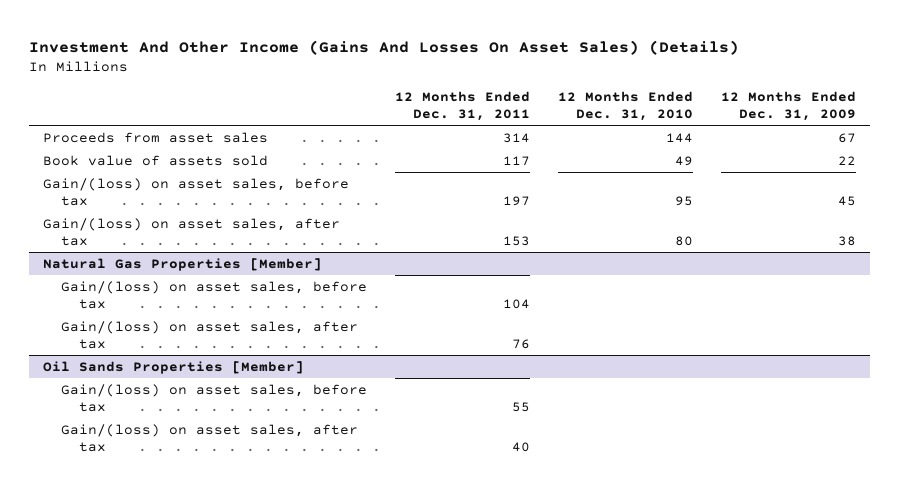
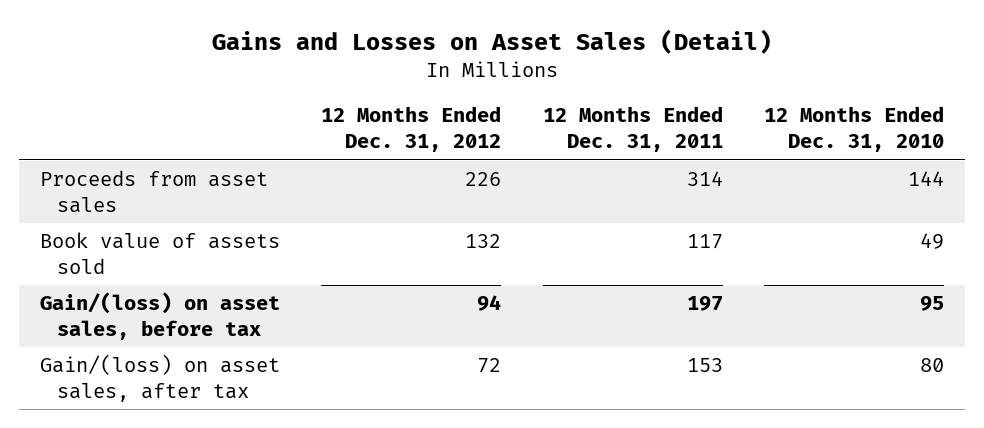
[29,39,740,55] Investment And Other Income (Gains And Losses On Asset Sales) (Details) -> [211,29,772,55] Gains and Losses on Asset Sales (Detail)
[721,91,857,122] 12 Months Ended Dec. 31, 2009 -> none
none -> [321,106,502,153] 12 Months Ended Dec. 31, 2012
[43,257,323,271] Natural Gas Properties [Member] -> none
[60,280,367,309] Gain/(loss) on asset sales, before tax -> none
[60,320,358,349] Gain/(loss) on asset sales, after tax -> none
[43,360,305,374] Oil Sands Properties [Member] -> none
[60,383,367,412] Gain/(loss) on asset sales, before tax -> none
[60,423,358,452] Gain/(loss) on asset sales, after tax -> none

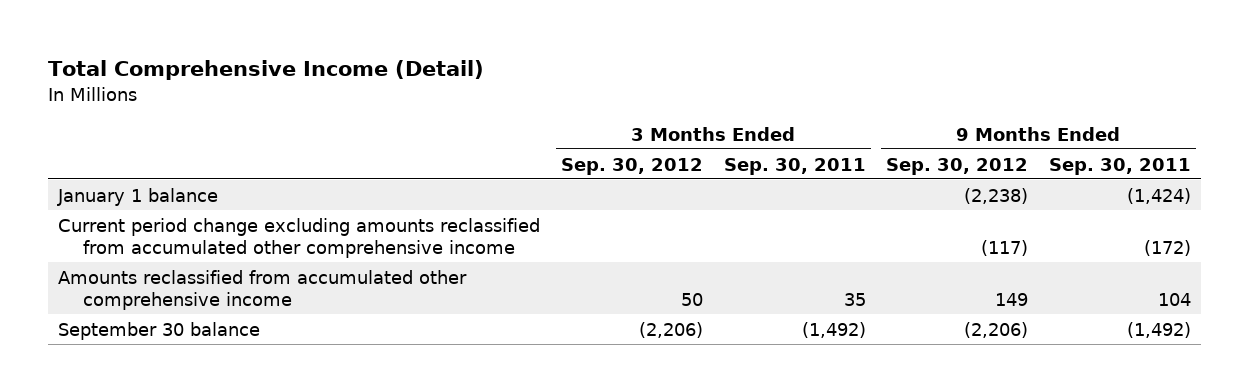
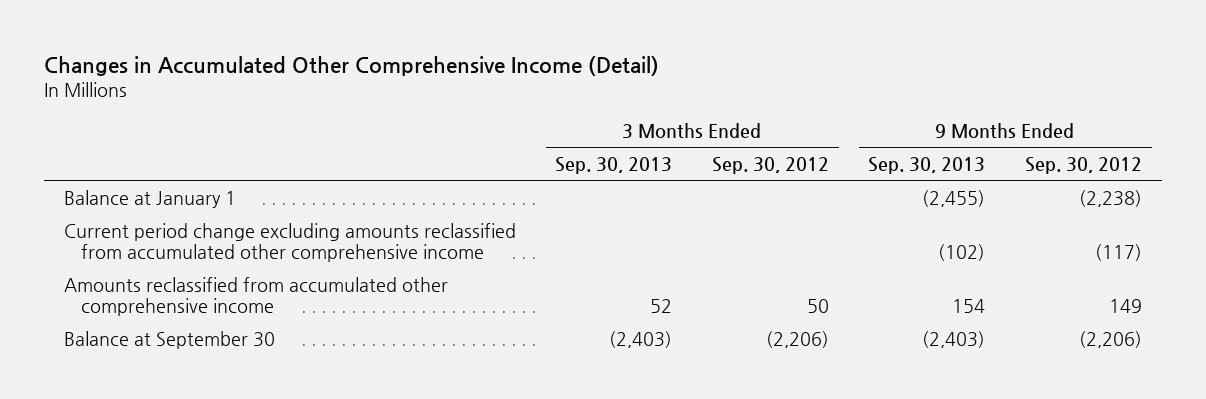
[48,60,485,81] Total Comprehensive Income (Detail) -> [44,55,660,76] Changes in Accumulated Other Comprehensive Income (Detail)
[723,157,866,175] Sep. 30, 2011 -> none
[1048,157,1191,175] Sep. 30, 2011 -> none
none -> [555,157,673,175] Sep. 30, 2013
none -> [868,157,986,175] Sep. 30, 2013
[57,187,219,206] January 1 balance -> [64,189,237,208] Balance at January 1
[58,321,261,340] September 30 balance -> [64,330,276,349] Balance at September 30

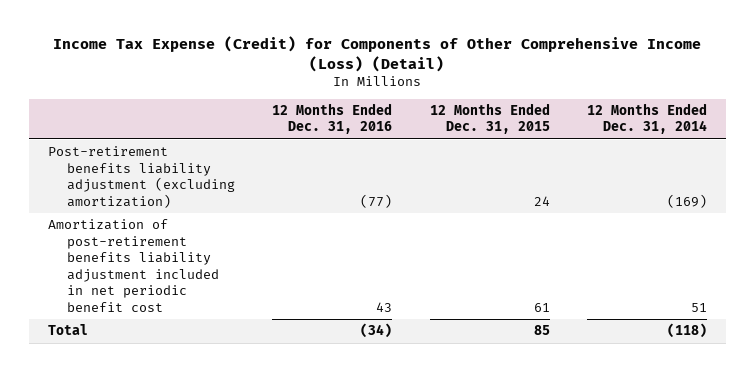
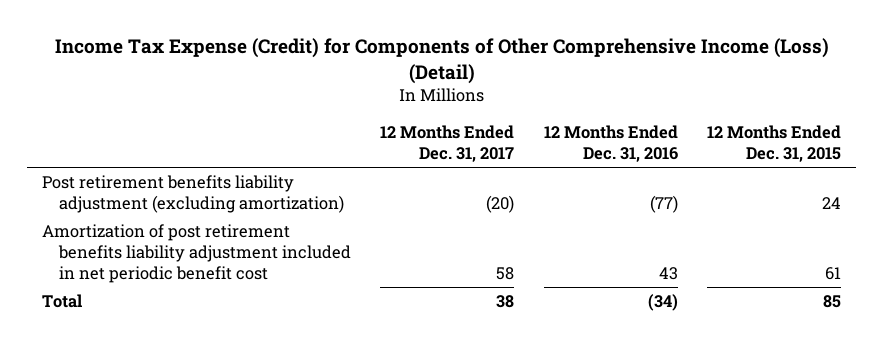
[587,102,708,135] 12 Months Ended Dec. 31, 2014 -> none
none -> [380,125,515,162] 12 Months Ended Dec. 31, 2017
[47,146,235,208] Post-retirement benefits liability adjustment (excluding amortization) -> [42,175,344,214] Post retirement benefits liability adjustment (excluding amortization)
[47,219,219,312] Amortization of post-retirement benefits liability adjustment included in net periodic benefit cost -> [42,224,351,284] Amortization of post retirement benefits liability adjustment included in net periodic benefit cost

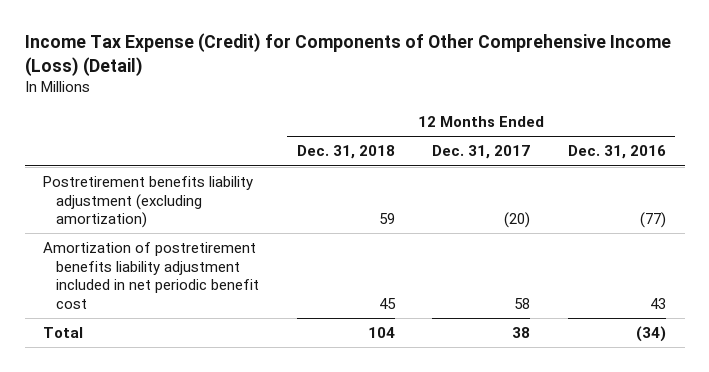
[707,125,842,162] 12 Months Ended Dec. 31, 2015 -> none
none -> [296,145,395,160] Dec. 31, 2018
[42,175,344,214] Post retirement benefits liability adjustment (excluding amortization) -> [43,176,254,229] Postretirement benefits liability adjustment (excluding amortization)
[42,224,351,284] Amortization of post retirement benefits liability adjustment included in net periodic benefit cost -> [43,242,260,309] Amortization of postretirement benefits liability adjustment included in net periodic benefit cost

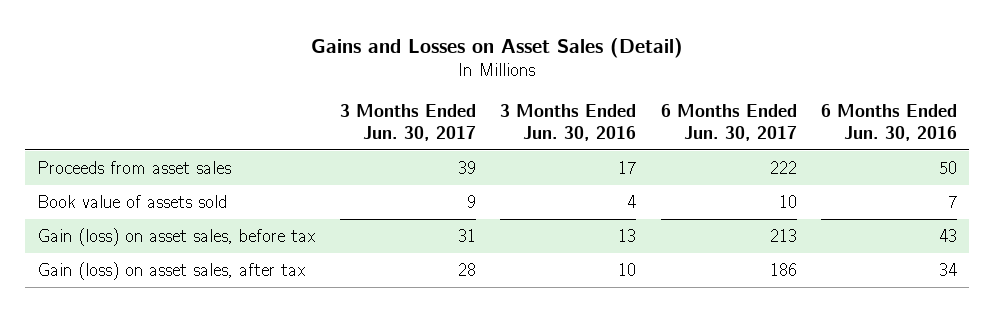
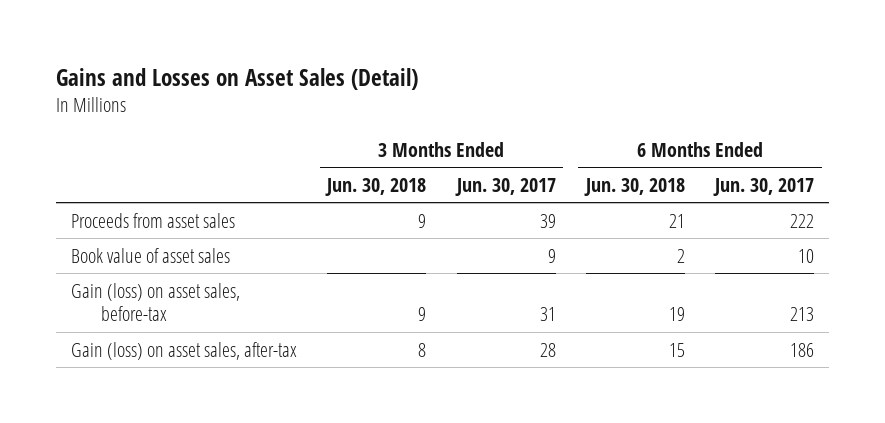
[500,103,637,142] 3 Months Ended Jun. 30, 2016 -> none
[820,103,957,142] 6 Months Ended Jun. 30, 2016 -> none
none -> [325,177,427,196] Jun. 30, 2018
none -> [583,177,685,196] Jun. 30, 2018
[37,194,228,208] Book value of assets sold -> [70,247,230,263] Book value of asset sales
[37,227,316,246] Gain (loss) on asset sales, before tax -> [70,282,240,322] Gain (loss) on asset sales, before-tax
[37,261,306,280] Gain (loss) on asset sales, after tax -> [70,341,297,360] Gain (loss) on asset sales, after-tax

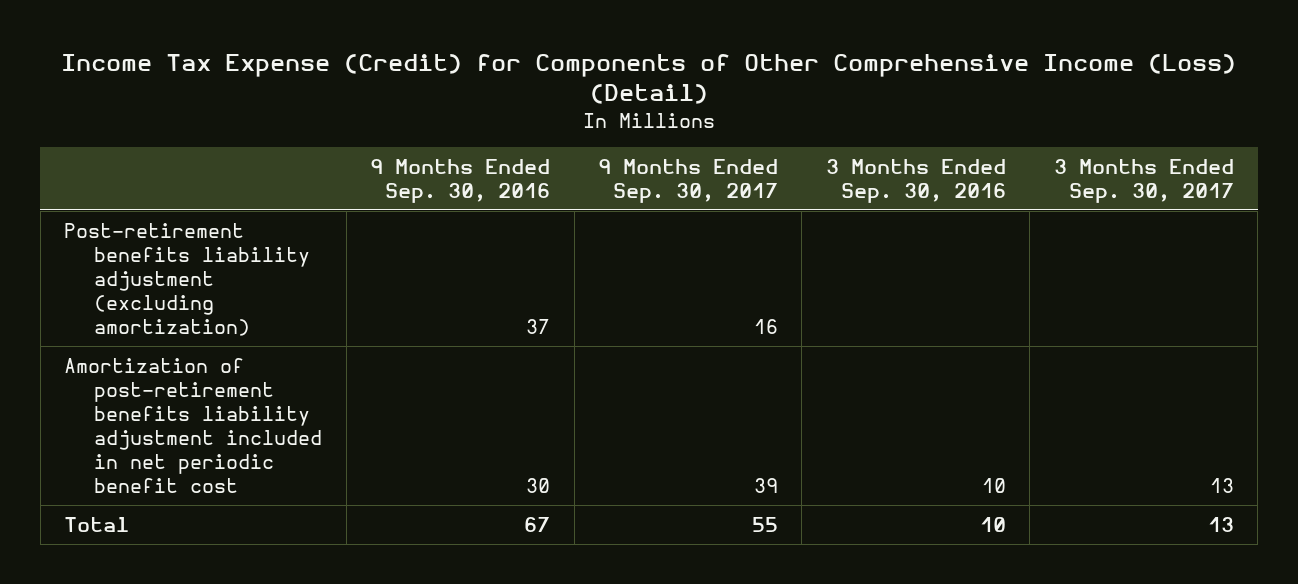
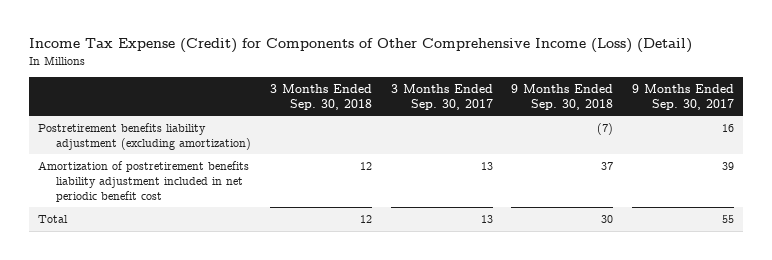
[370,159,551,204] 9 Months Ended Sep. 30, 2016 -> none
[825,159,1006,204] 3 Months Ended Sep. 30, 2016 -> none
none -> [269,83,372,110] 3 Months Ended Sep. 30, 2018
none -> [511,83,614,110] 9 Months Ended Sep. 30, 2018
[64,222,311,336] Post-retirement benefits liability adjustment (excluding amortization) -> [38,122,252,150] Postretirement benefits liability adjustment (excluding amortization)
[64,357,323,493] Amortization of post-retirement benefits liability adjustment included in net periodic benefit cost -> [38,160,250,202] Amortization of postretirement benefits liability adjustment included in net periodic benefit cost

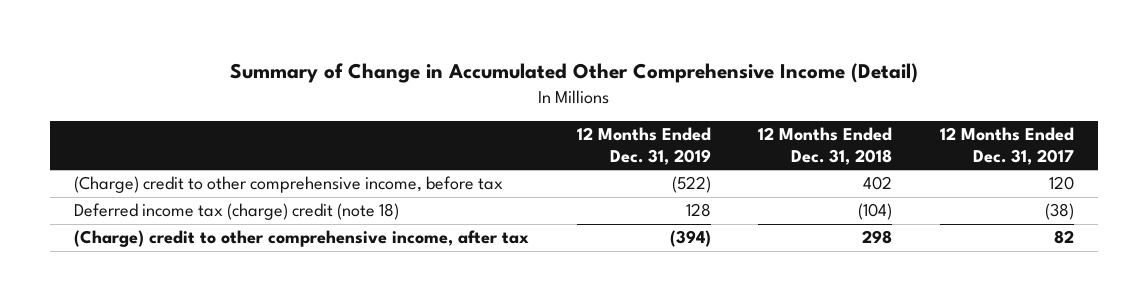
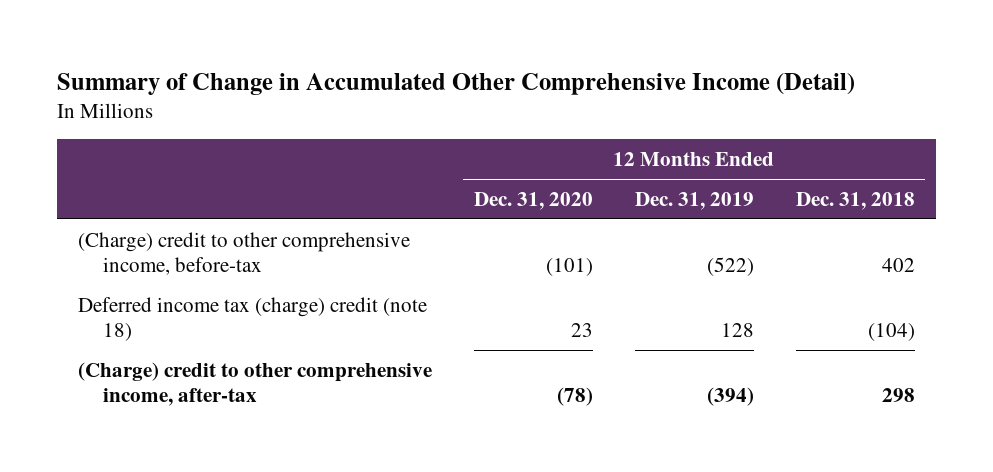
[940,127,1075,165] 12 Months Ended Dec. 31, 2017 -> none
none -> [473,191,593,210] Dec. 31, 2020
[73,176,503,194] (Charge) credit to other comprehensive income, before tax -> [77,231,410,276] (Charge) credit to other comprehensive income, before-tax
[73,230,529,248] (Charge) credit to other comprehensive income, after tax -> [77,361,432,407] (Charge) credit to other comprehensive income, after-tax

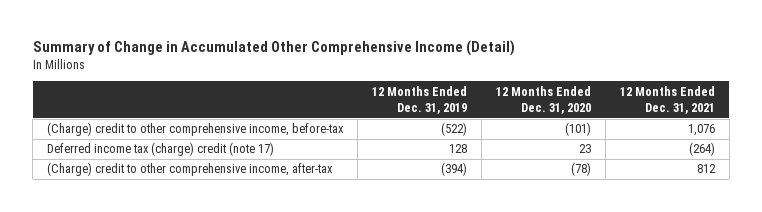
[795,191,915,210] Dec. 31, 2018 -> none
none -> [619,85,715,115] 12 Months Ended Dec. 31, 2021
[77,296,427,342] Deferred income tax (charge) credit (note 18) -> [47,142,275,157] Deferred income tax (charge) credit (note 17)

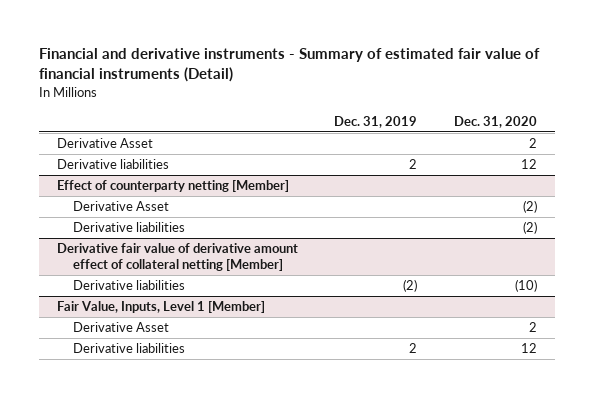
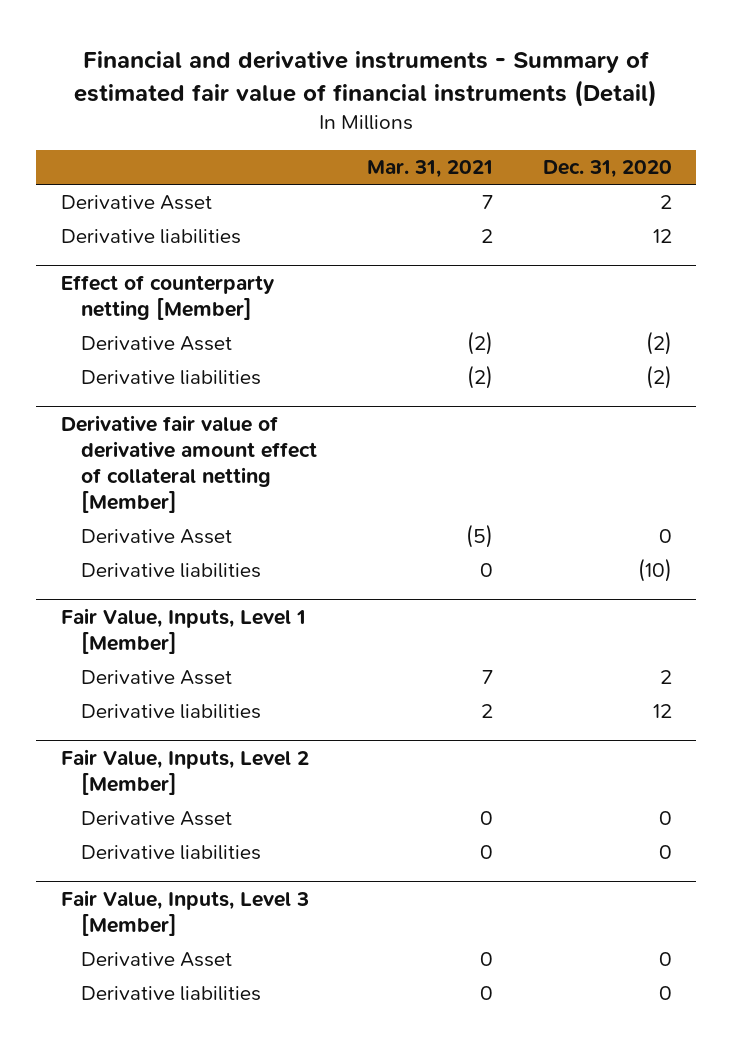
[334,115,418,128] Dec. 31, 2019 -> none
none -> [366,160,493,179] Mar. 31, 2021
none -> [80,529,232,545] Derivative Asset
none -> [60,749,309,796] Fair Value, Inputs, Level 2 [Member]
none -> [80,811,232,827] Derivative Asset
none -> [80,845,261,861] Derivative liabilities
none -> [60,890,309,937] Fair Value, Inputs, Level 3 [Member]
none -> [80,952,232,968] Derivative Asset
none -> [80,986,261,1002] Derivative liabilities

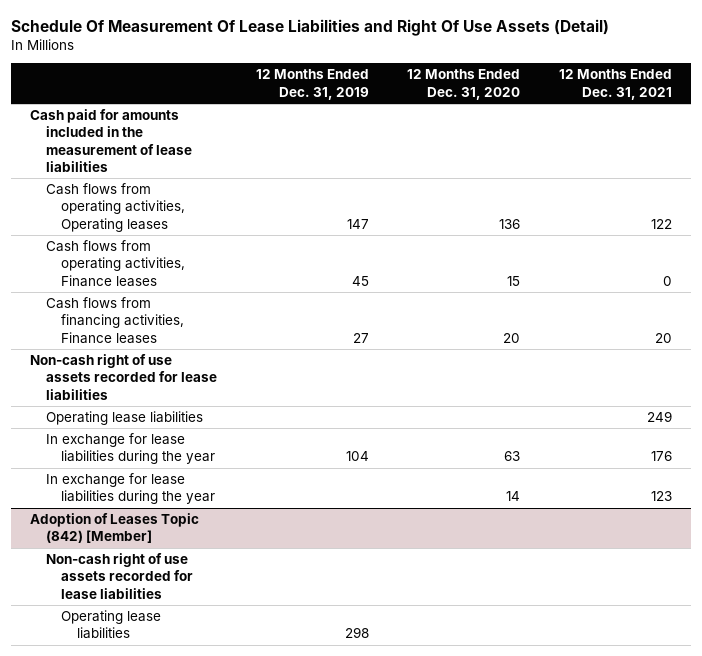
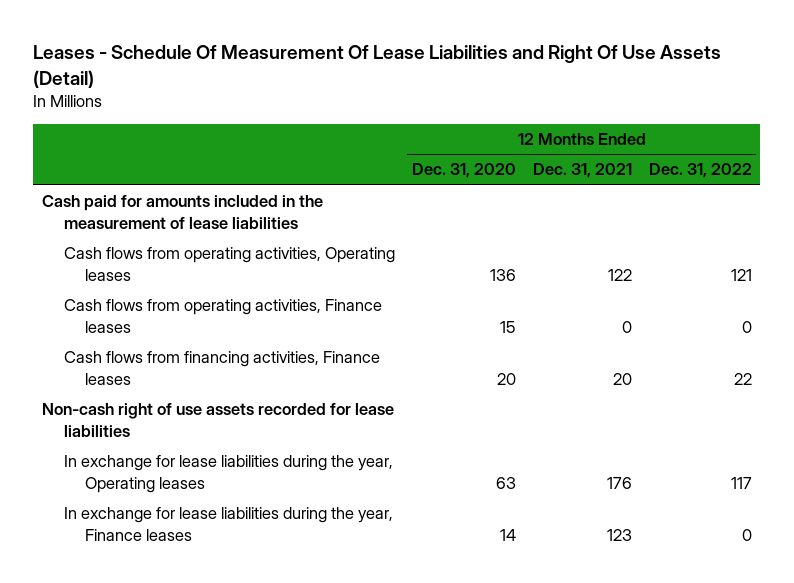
[10,18,609,36] Schedule Of Measurement Of Lease Liabilities and Right Of Use Assets (Detail) -> [33,45,722,88] Leases - Schedule Of Measurement Of Lease Liabilities and Right Of Use Assets (Detail)
[255,69,369,100] 12 Months Ended Dec. 31, 2019 -> none
none -> [648,163,752,179] Dec. 31, 2022
[45,410,203,425] Operating lease liabilities -> none
[30,512,200,544] Adoption of Leases Topic (842) [Member] -> none
[45,552,194,599] Non-cash right of use assets recorded for lease liabilities -> none
[61,609,162,640] Operating lease liabilities -> none
[45,432,216,465] In exchange for lease liabilities during the year -> [63,455,393,493] In exchange for lease liabilities during the year, Operating leases
[45,472,216,505] In exchange for lease liabilities during the year -> [63,507,393,541] In exchange for lease liabilities during the year, Finance leases

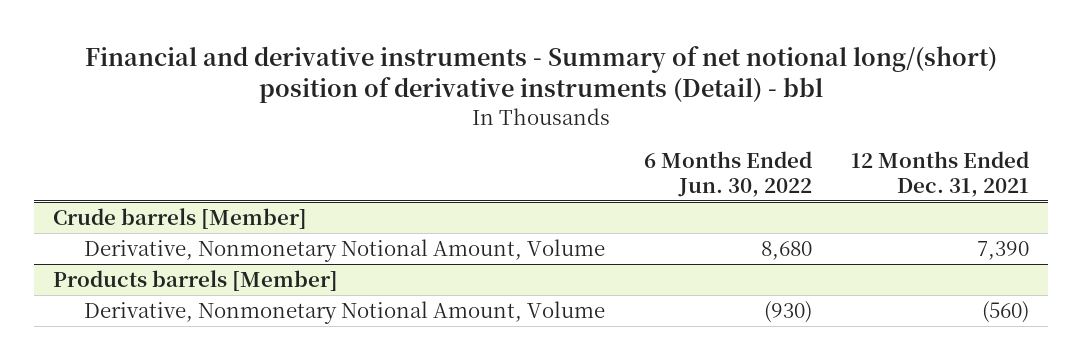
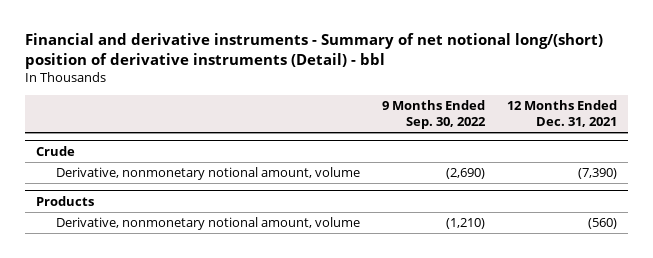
[643,151,812,197] 6 Months Ended Jun. 30, 2022 -> none
none -> [382,100,487,130] 9 Months Ended Sep. 30, 2022
[53,207,308,229] Crude barrels [Member] -> [36,146,76,157] Crude
[83,238,605,262] Derivative, Nonmonetary Notional Amount, Volume -> [56,167,361,181] Derivative, nonmonetary notional amount, volume
[976,240,1029,260] 7,390 -> [578,168,618,180] (7,390)
[53,269,339,291] Products barrels [Member] -> [36,196,95,207] Products
[83,300,605,324] Derivative, Nonmonetary Notional Amount, Volume -> [56,217,361,231] Derivative, nonmonetary notional amount, volume

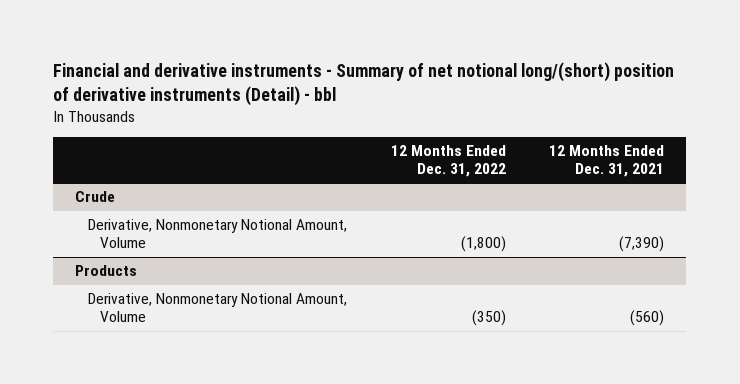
[382,100,487,130] 9 Months Ended Sep. 30, 2022 -> none
none -> [390,145,506,177] 12 Months Ended Dec. 31, 2022
[56,167,361,181] Derivative, nonmonetary notional amount, volume -> [87,219,347,249] Derivative, Nonmonetary Notional Amount, Volume
[56,217,361,231] Derivative, nonmonetary notional amount, volume -> [87,293,347,323] Derivative, Nonmonetary Notional Amount, Volume

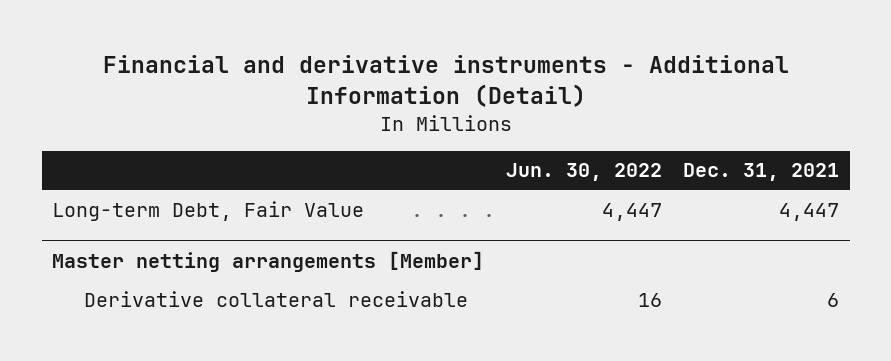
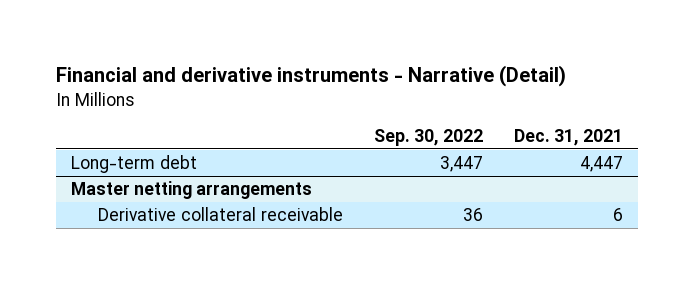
[102,54,789,107] Financial and derivative instruments - Additional Information (Detail) -> [55,65,566,88] Financial and derivative instruments - Narrative (Detail)
[505,163,662,182] Jun. 30, 2022 -> none
none -> [373,129,483,147] Sep. 30, 2022
[52,200,365,221] Long-term Debt, Fair Value -> [70,154,197,173] Long-term debt
[52,250,485,272] Master netting arrangements [Member] -> [70,180,312,199] Master netting arrangements

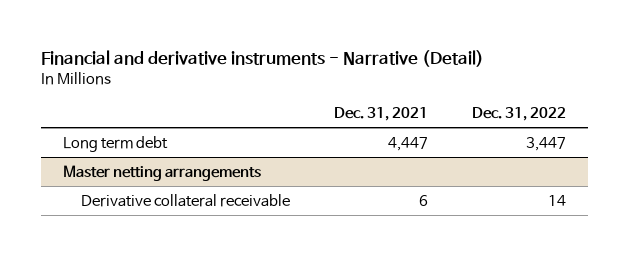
[373,129,483,147] Sep. 30, 2022 -> none
none -> [471,107,566,122] Dec. 31, 2022
[70,154,197,173] Long-term debt -> [62,135,168,152] Long term debt

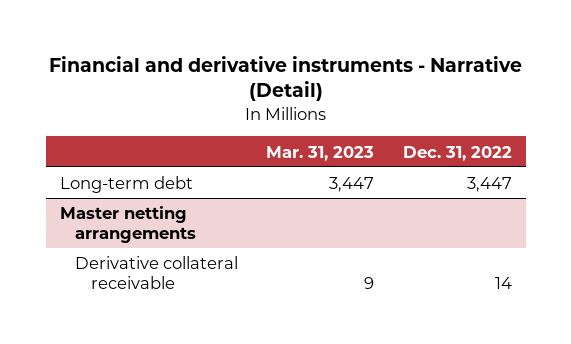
[334,107,429,122] Dec. 31, 2021 -> none
none -> [266,145,375,161] Mar. 31, 2023
[62,135,168,152] Long term debt -> [59,176,193,194] Long-term debt

